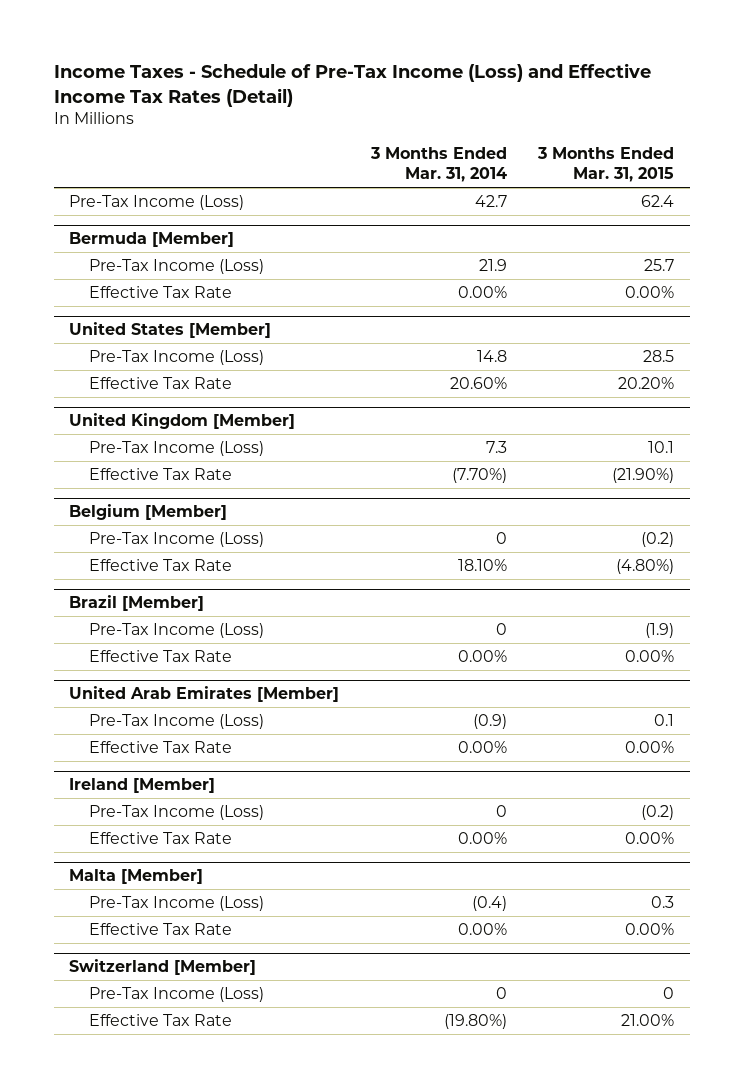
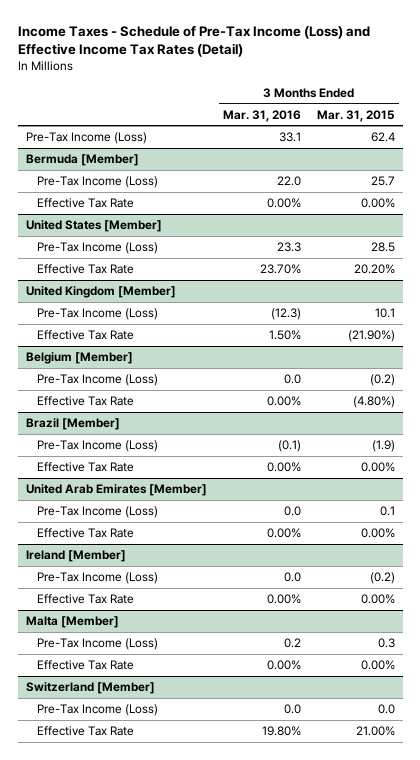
[369,146,507,183] 3 Months Ended Mar. 31, 2014 -> none
none -> [222,109,301,122] Mar. 31, 2016
[663,987,675,1000] 0 -> [377,704,395,715] 0.0

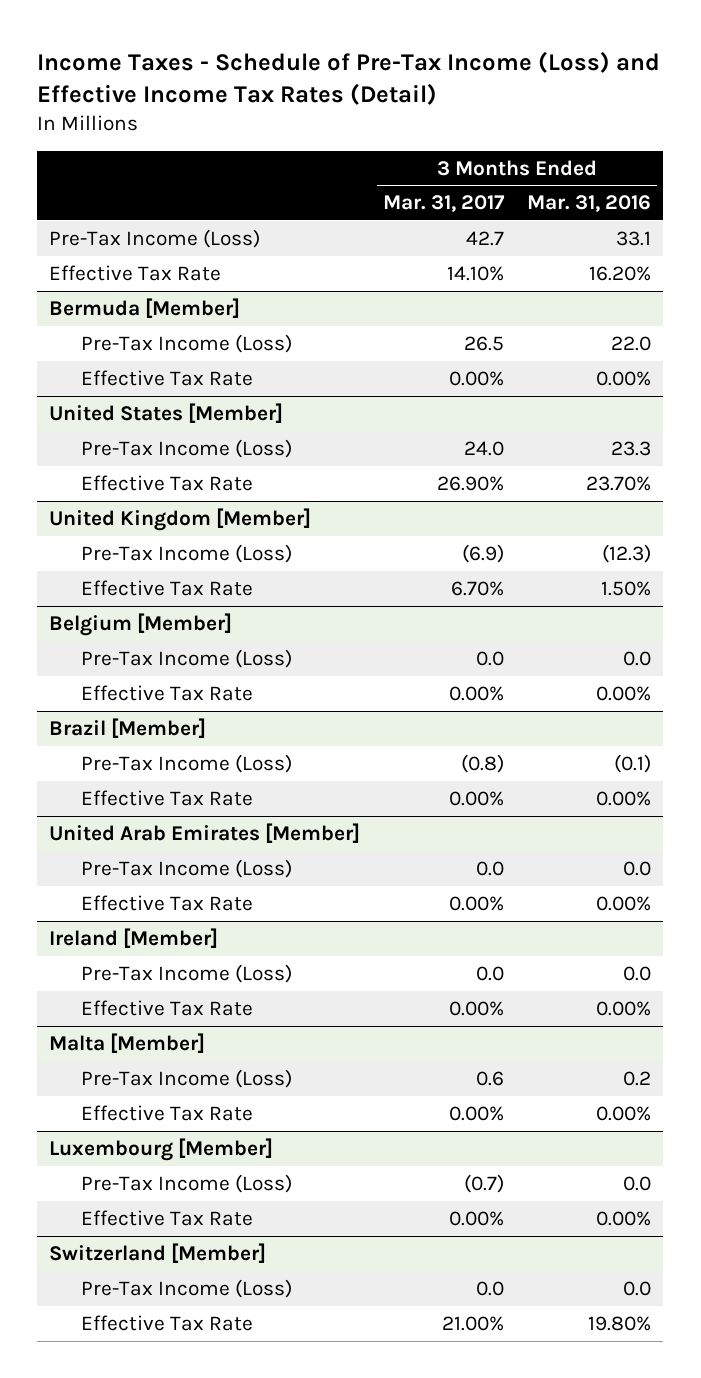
[316,109,395,122] Mar. 31, 2015 -> none
none -> [383,195,506,213] Mar. 31, 2017
none -> [49,264,222,281] Effective Tax Rate
none -> [49,1137,274,1161] Luxembourg [Member]
none -> [81,1173,293,1193] Pre-Tax Income (Loss)
none -> [81,1209,254,1226] Effective Tax Rate

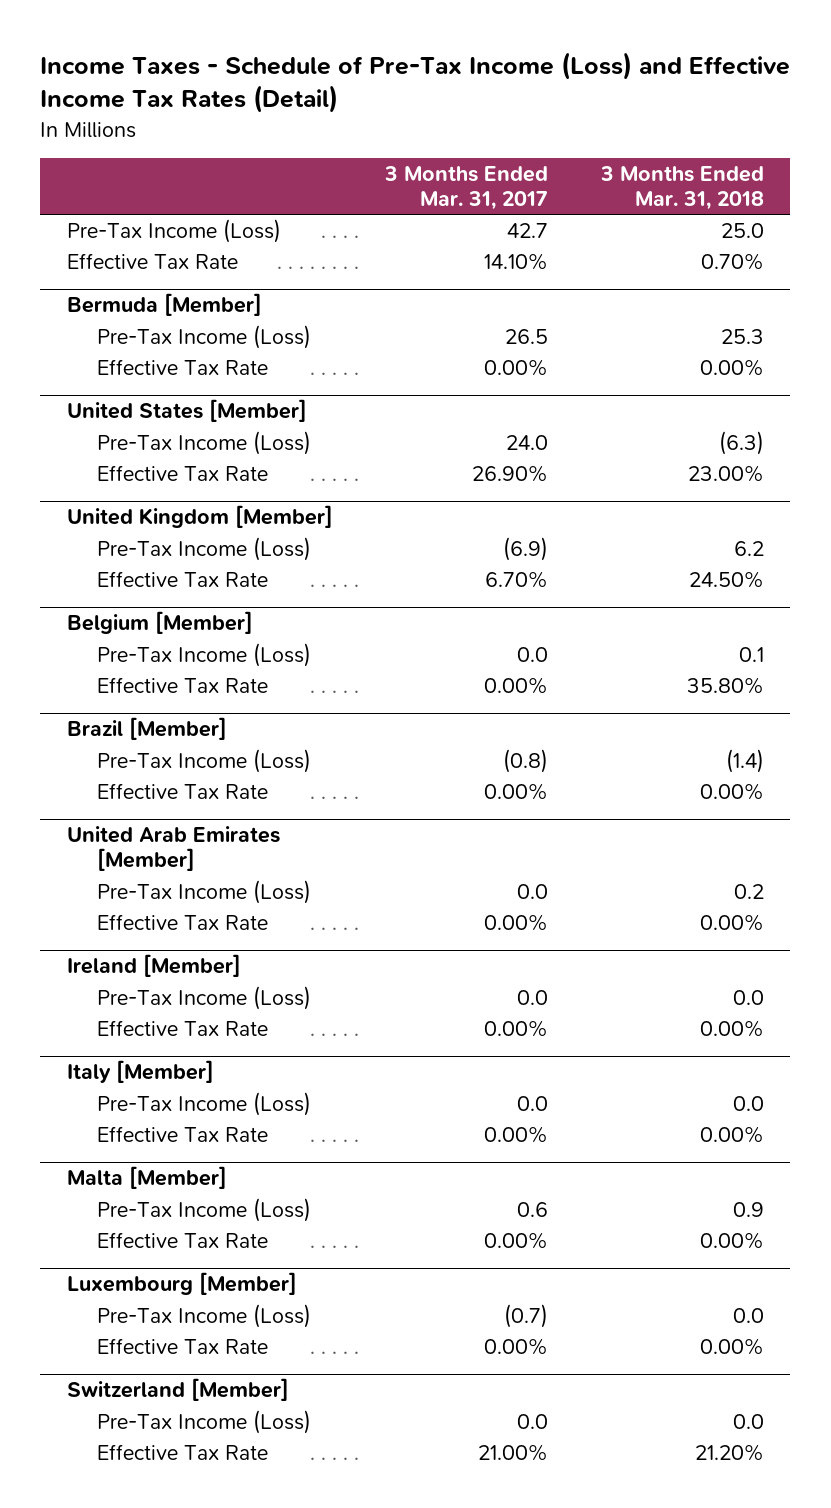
[527,195,652,213] Mar. 31, 2016 -> none
none -> [600,166,765,211] 3 Months Ended Mar. 31, 2018
none -> [66,1060,214,1084] Italy [Member]
none -> [96,1091,311,1116] Pre-Tax Income (Loss)
none -> [96,1125,268,1142] Effective Tax Rate

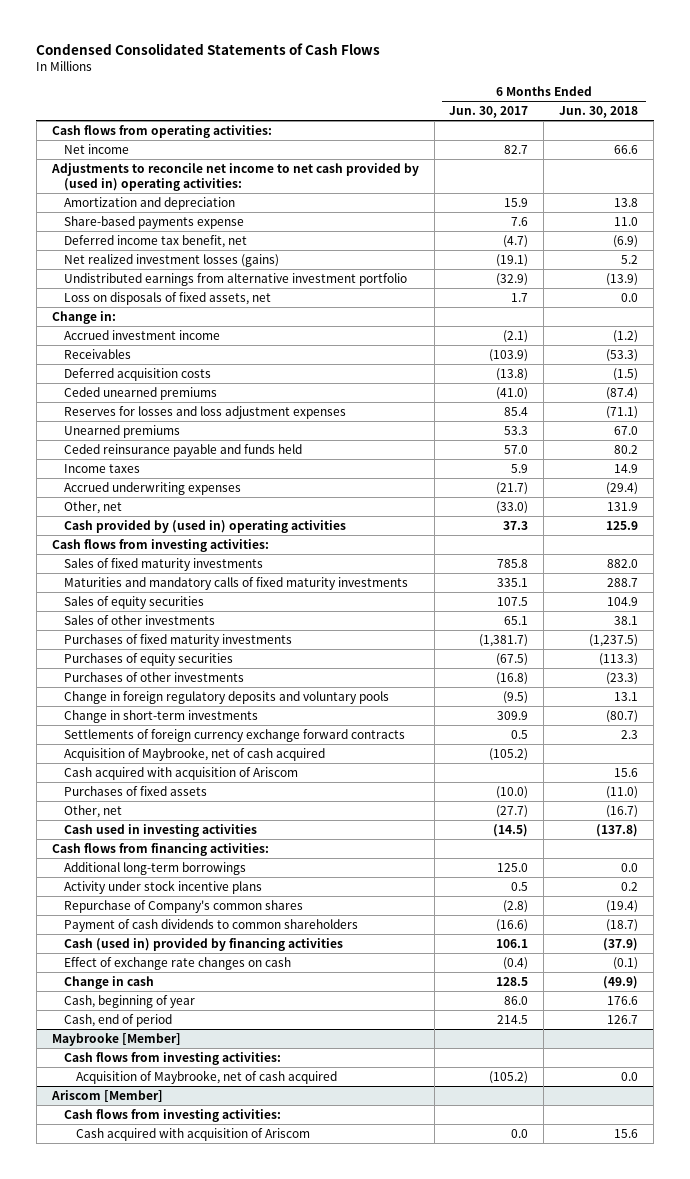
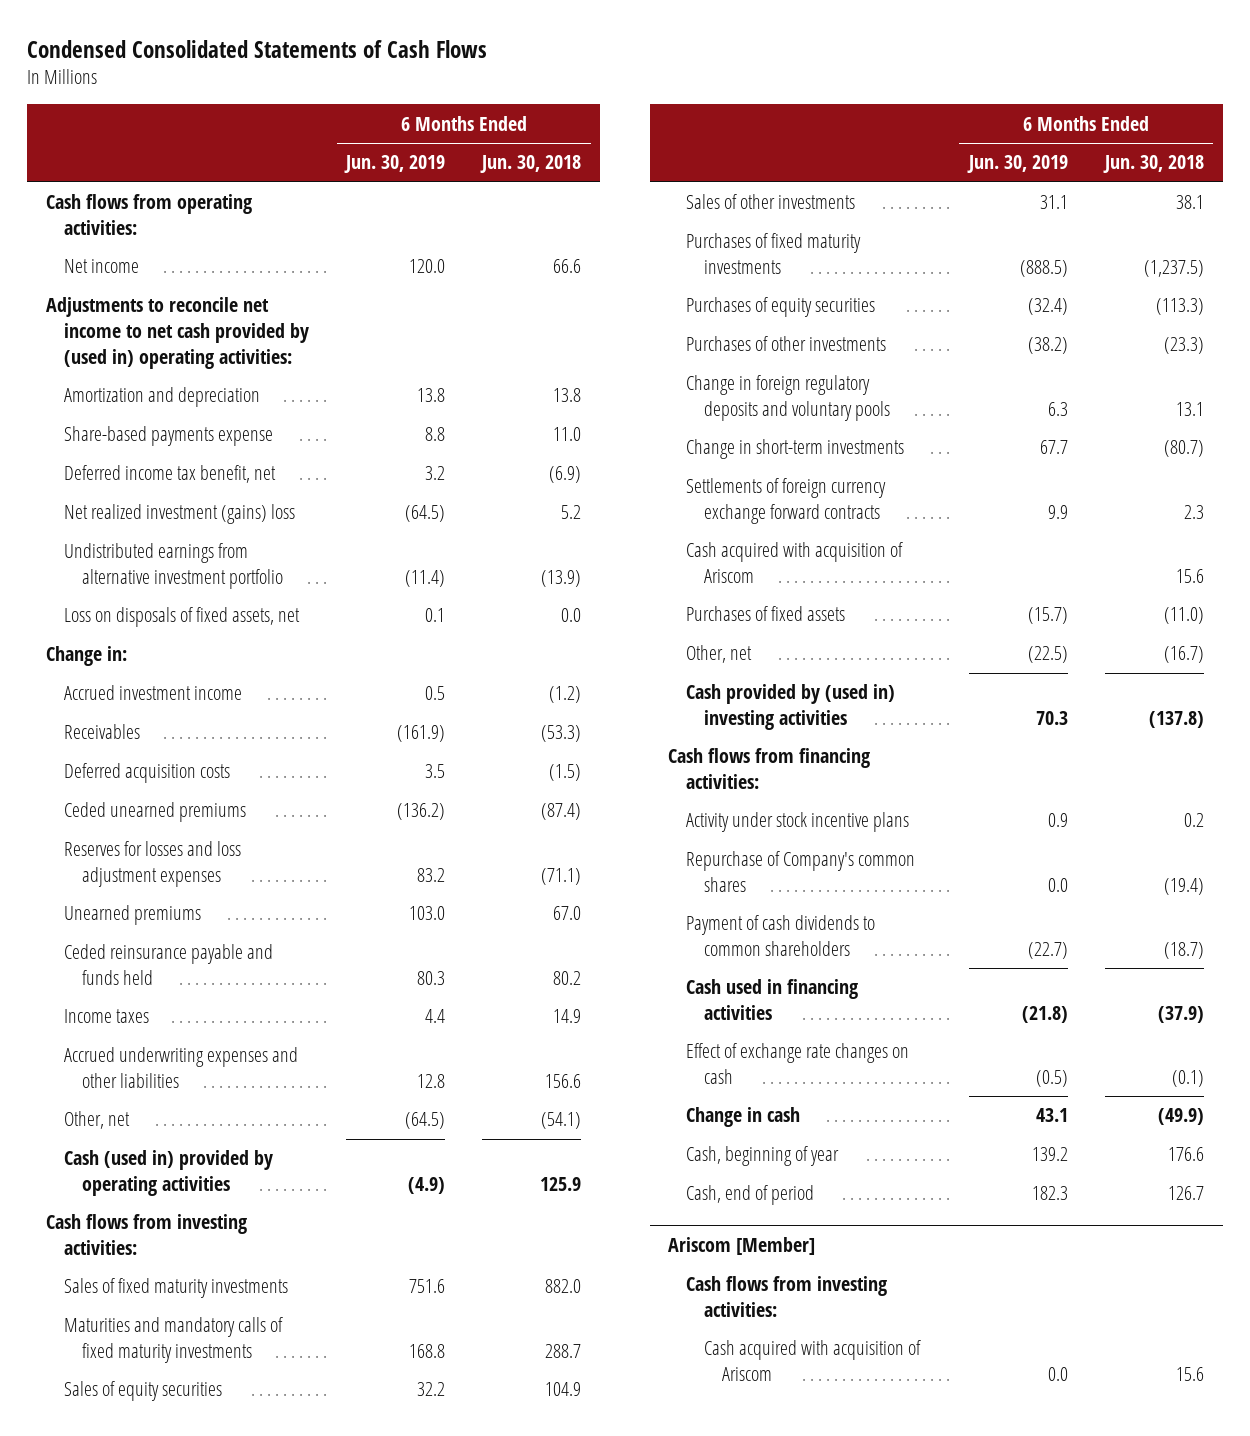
[449,106,529,119] Jun. 30, 2017 -> none
none -> [344,155,446,174] Jun. 30, 2019
[64,253,280,267] Net realized investment losses (gains) -> [63,504,295,525] Net realized investment (gains) loss
[64,481,242,495] Accrued underwriting expenses -> [63,1047,298,1089] Accrued underwriting expenses and other liabilities
[606,481,639,495] (29.4) -> [545,1074,582,1089] 156.6
[607,501,639,511] 131.9 -> [541,1112,582,1130] (54.1)
[64,519,347,533] Cash provided by (used in) operating activities -> [63,1150,273,1197] Cash (used in) provided by operating activities
[64,746,326,761] Acquisition of Maybrooke, net of cash acquired -> none
[64,823,258,837] Cash used in investing activities -> [686,684,896,731] Cash provided by (used in) investing activities
[64,861,247,875] Additional long-term borrowings -> none
[64,937,344,951] Cash (used in) provided by financing activities -> [686,979,859,1021] Cash used in financing activities
[51,1032,181,1046] Maybrooke [Member] -> none
[64,1051,282,1065] Cash flows from investing activities: -> none
[76,1069,338,1084] Acquisition of Maybrooke, net of cash acquired -> none

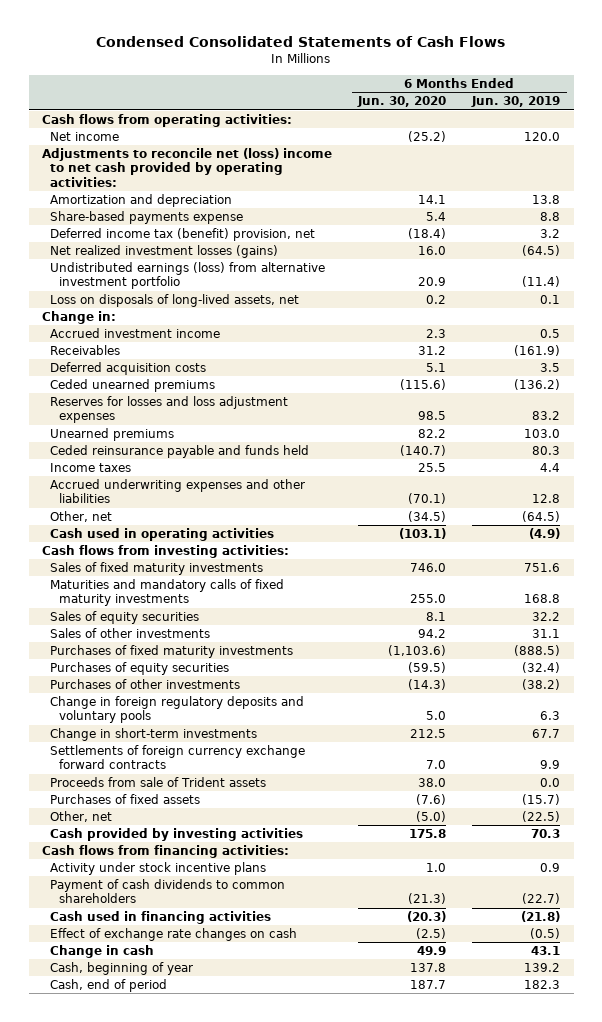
[480,155,582,174] Jun. 30, 2018 -> none
none -> [357,96,447,108] Jun. 30, 2020
[45,297,309,369] Adjustments to reconcile net income to net cash provided by (used in) operating activities: -> [41,147,332,187] Adjustments to reconcile net (loss) income to net cash provided by operating activities:
[63,465,276,484] Deferred income tax benefit, net -> [50,227,316,241] Deferred income tax (benefit) provision, net
[63,504,295,525] Net realized investment (gains) loss -> [50,244,279,258] Net realized investment losses (gains)
[63,543,283,590] Undistributed earnings from alternative investment portfolio -> [50,261,326,290] Undistributed earnings (loss) from alternative investment portfolio
[63,607,300,628] Loss on disposals of fixed assets, net -> [50,293,300,307] Loss on disposals of long-lived assets, net
[63,1150,273,1197] Cash (used in) provided by operating activities -> [50,527,275,541] Cash used in operating activities
[686,542,904,584] Cash acquired with acquisition of Ariscom -> none
none -> [50,776,267,787] Proceeds from sale of Trident assets
[686,684,896,731] Cash provided by (used in) investing activities -> [50,827,304,841] Cash provided by investing activities
[686,851,916,893] Repurchase of Company's common shares -> none
[668,1237,816,1256] Ariscom [Member] -> none
[686,1276,888,1318] Cash flows from investing activities: -> none
[704,1340,922,1382] Cash acquired with acquisition of Ariscom -> none

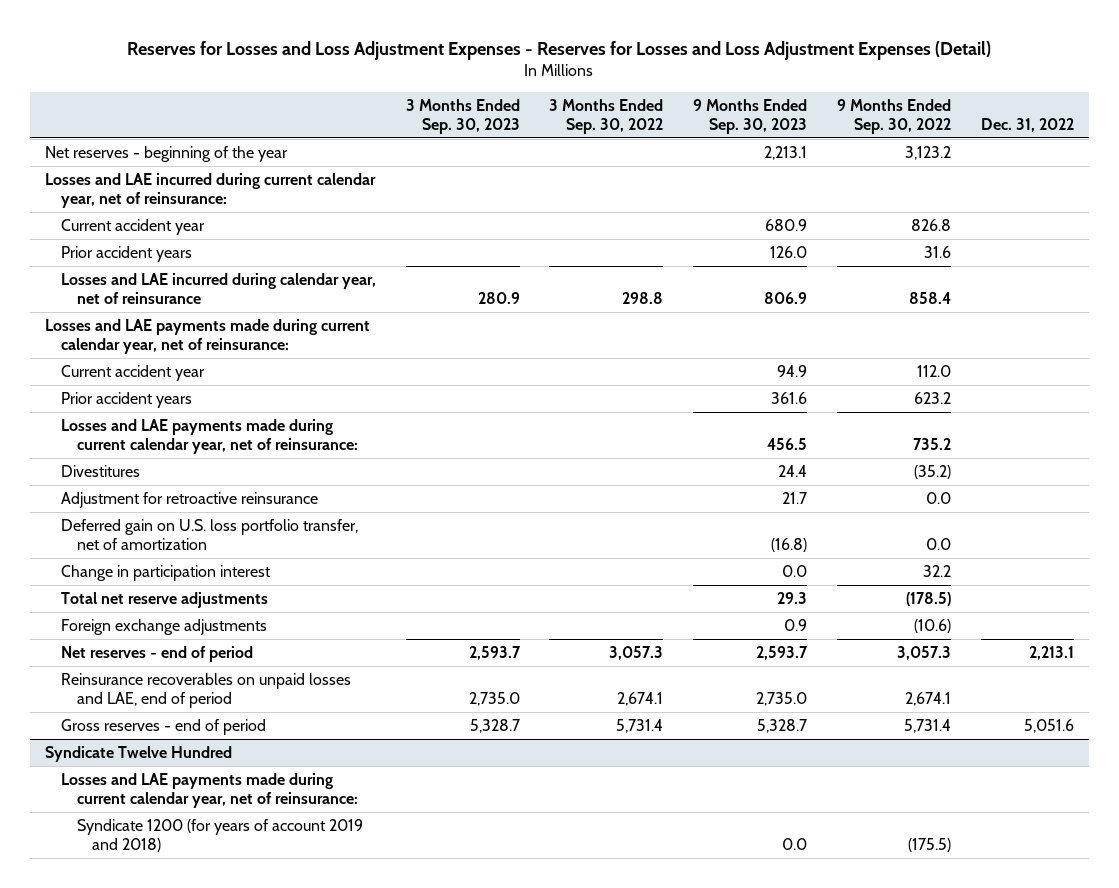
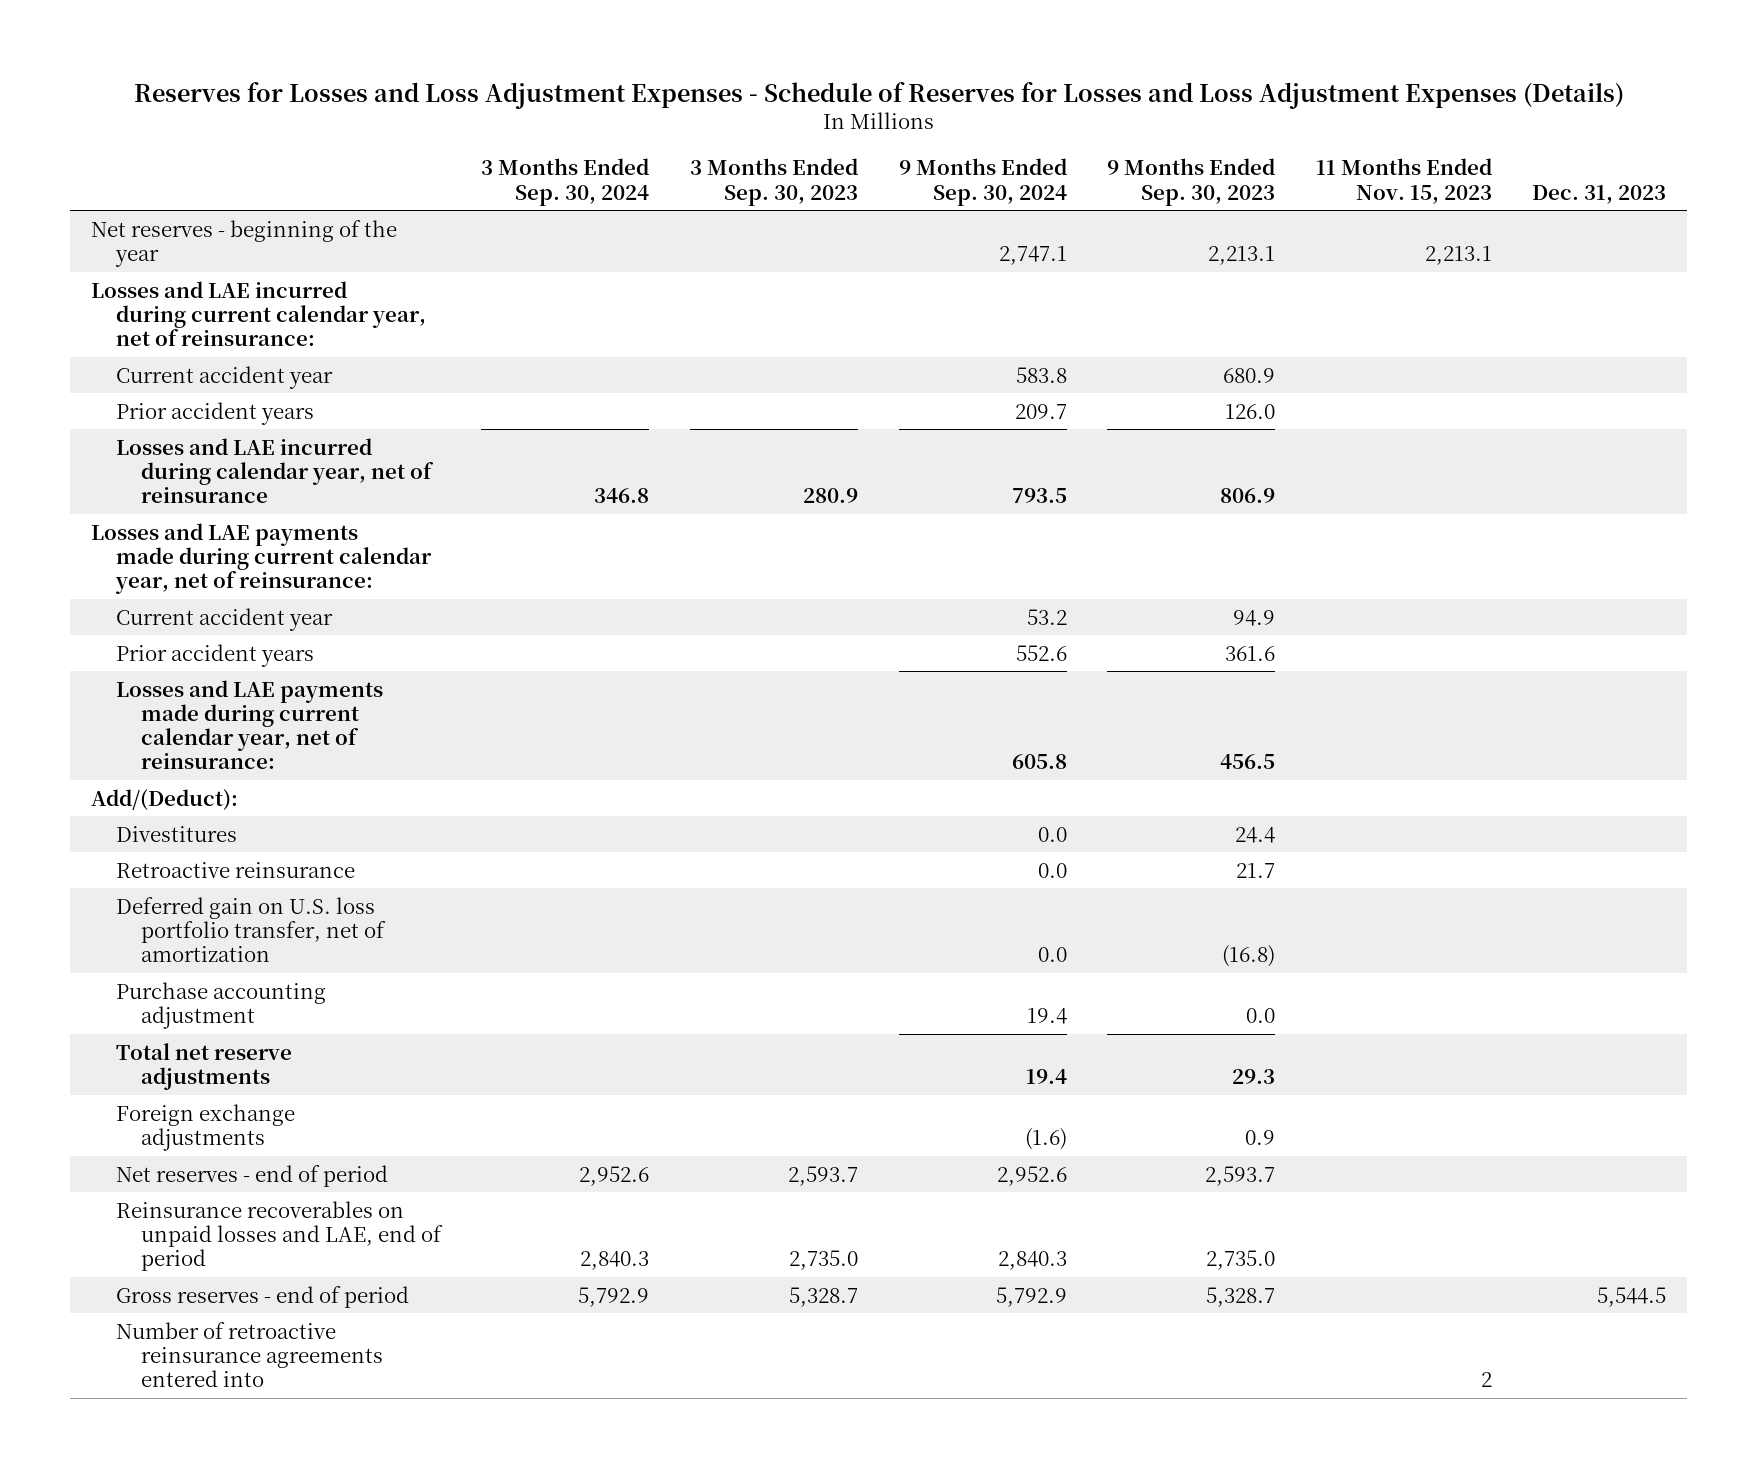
[127,40,992,60] Reserves for Losses and Loss Adjustment Expenses - Reserves for Losses and Loss Adjustment Expenses (Detail) -> [133,82,1624,110] Reserves for Losses and Loss Adjustment Expenses - Schedule of Reserves for Losses and Loss Adjustment Expenses (Details)
[549,98,664,134] 3 Months Ended Sep. 30, 2022 -> none
[837,98,952,134] 9 Months Ended Sep. 30, 2022 -> none
[980,117,1074,132] Dec. 31, 2022 -> none
none -> [481,158,650,206] 3 Months Ended Sep. 30, 2024
none -> [898,158,1067,206] 9 Months Ended Sep. 30, 2024
none -> [1315,158,1492,204] 11 Months Ended Nov. 15, 2023
none -> [1532,184,1667,204] Dec. 31, 2023
none -> [90,788,238,811] Add/(Deduct):
[60,491,318,508] Adjustment for retroactive reinsurance -> [115,861,355,878] Retroactive reinsurance
[60,564,271,581] Change in participation interest -> none
none -> [115,981,326,1029] Purchase accounting adjustment
[45,745,233,762] Syndicate Twelve Hundred -> none
[60,772,358,808] Losses and LAE payments made during current calendar year, net of reinsurance: -> none
[76,818,363,852] Syndicate 1200 (for years of account 2019 and 2018) -> none
none -> [115,1321,383,1387] Number of retroactive reinsurance agreements entered into

